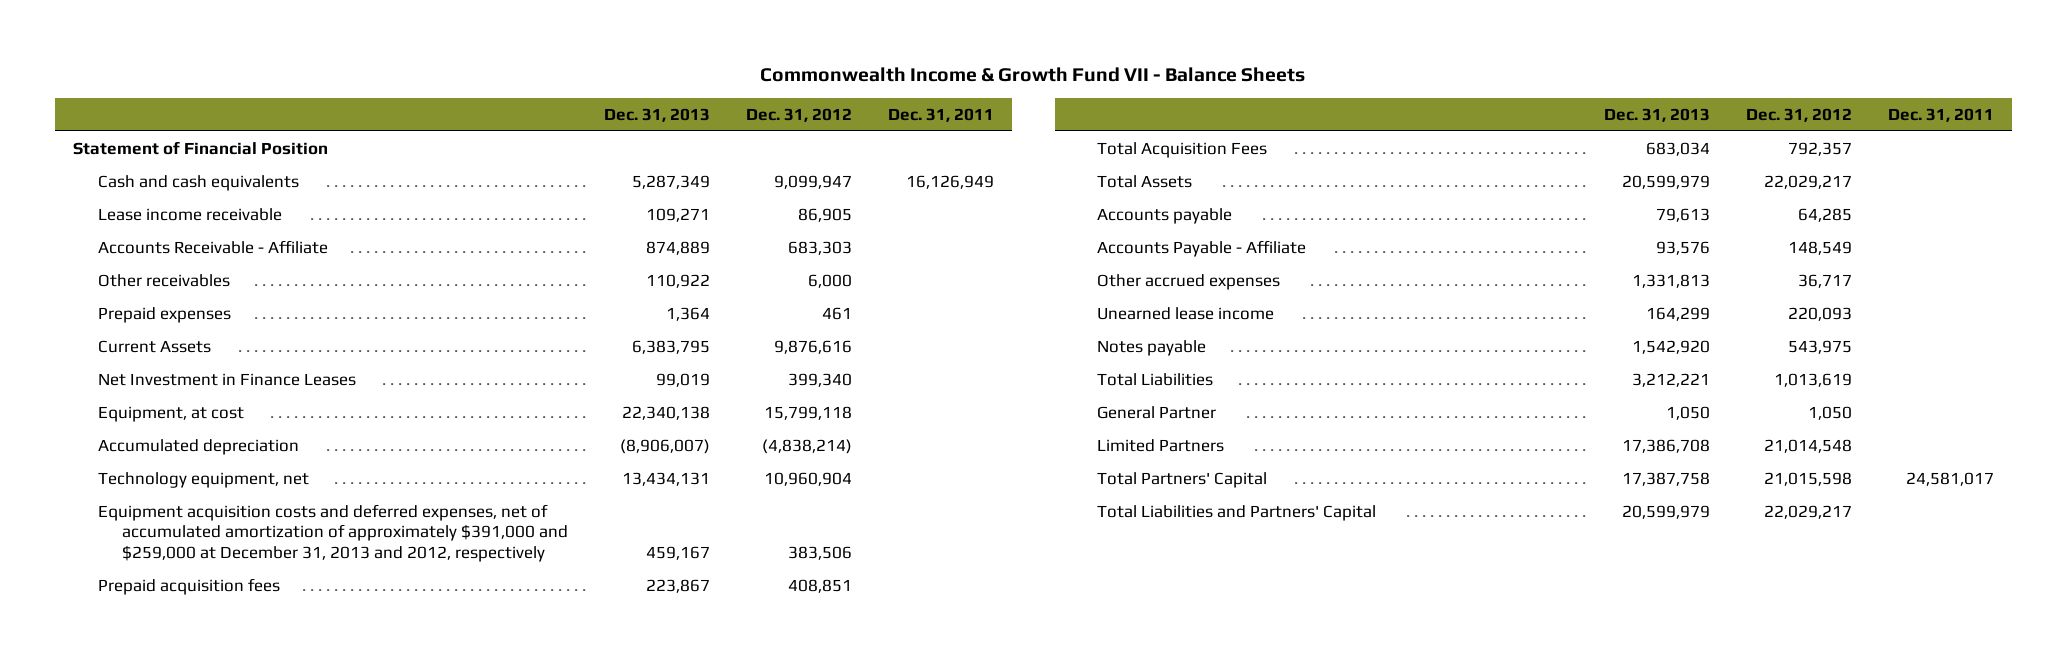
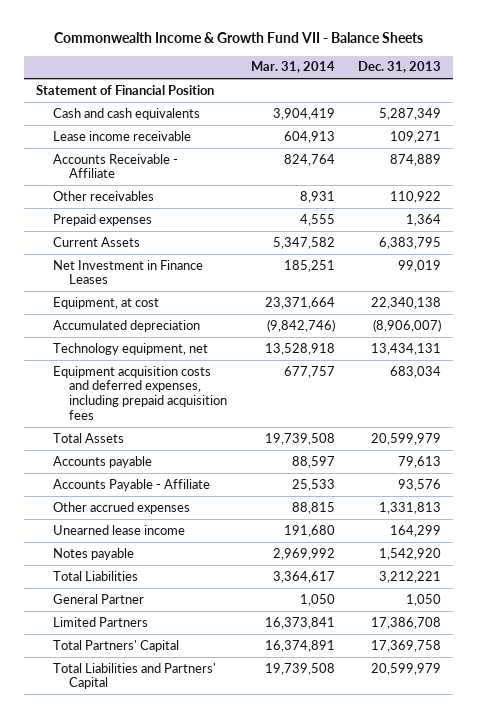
[746,108,853,123] Dec. 31, 2012 -> none
[888,108,995,123] Dec. 31, 2011 -> none
none -> [250,61,335,74] Mar. 31, 2014
[97,577,280,595] Prepaid acquisition fees -> none
[1097,141,1268,158] Total Acquisition Fees -> none
[97,503,569,563] Equipment acquisition costs and deferred expenses, net of accumulated amortization of approximately $391,000 and $259,000 at December 31, 2013 and 2012, respectively -> [52,365,228,420] Equipment acquisition costs and deferred expenses, including prepaid acquisition fees
[646,546,711,561] 459,167 -> [390,365,442,378] 683,034
[1621,471,1710,486] 17,387,758 -> [371,639,442,652] 17,369,758

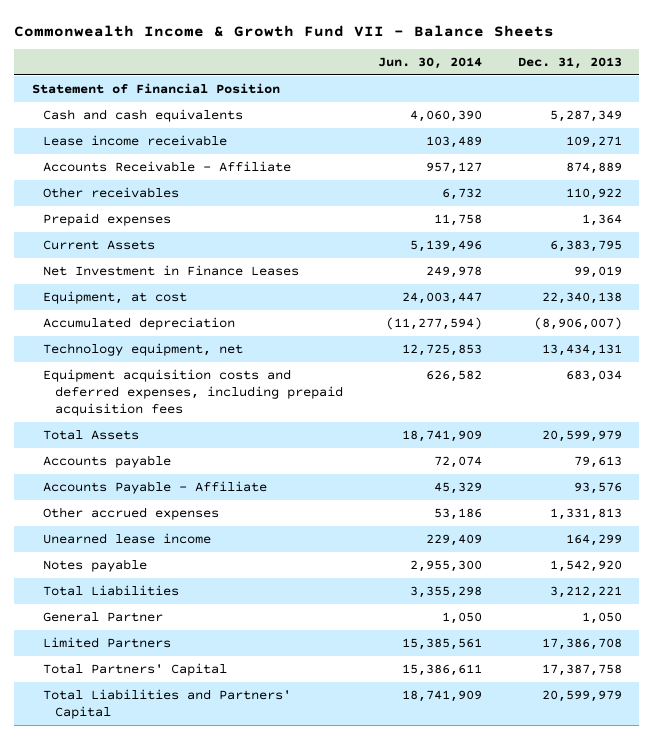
[250,61,335,74] Mar. 31, 2014 -> none
none -> [378,57,483,70] Jun. 30, 2014
[371,639,442,652] 17,369,758 -> [541,663,622,676] 17,387,758

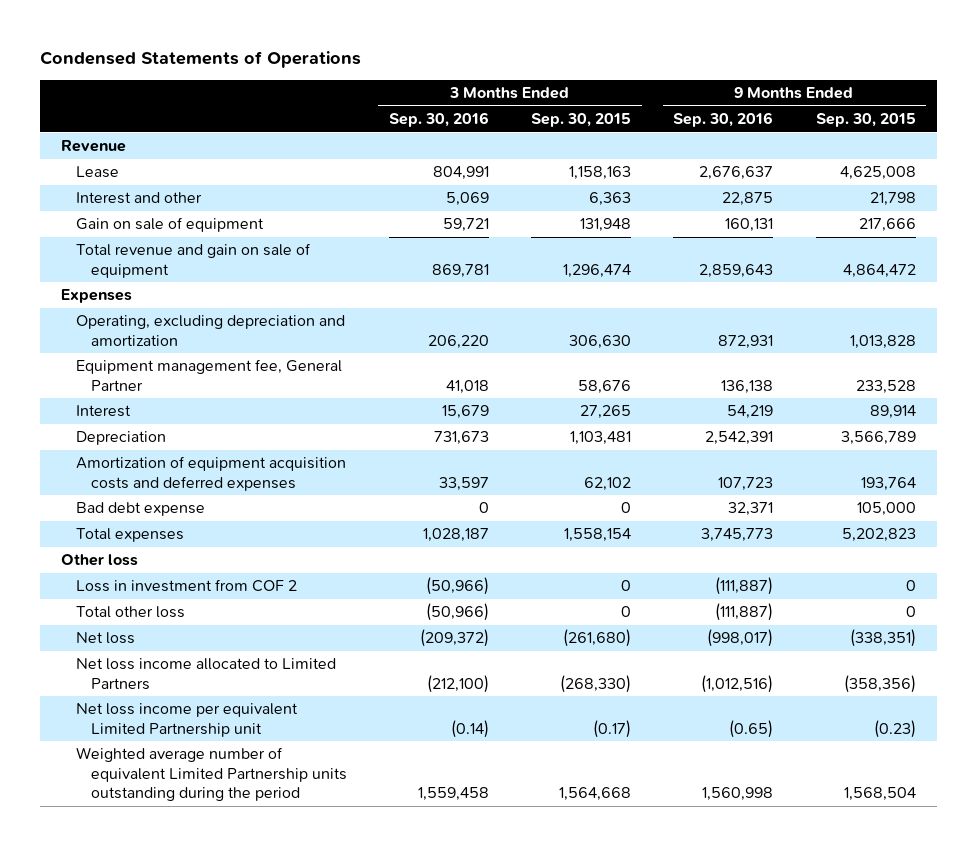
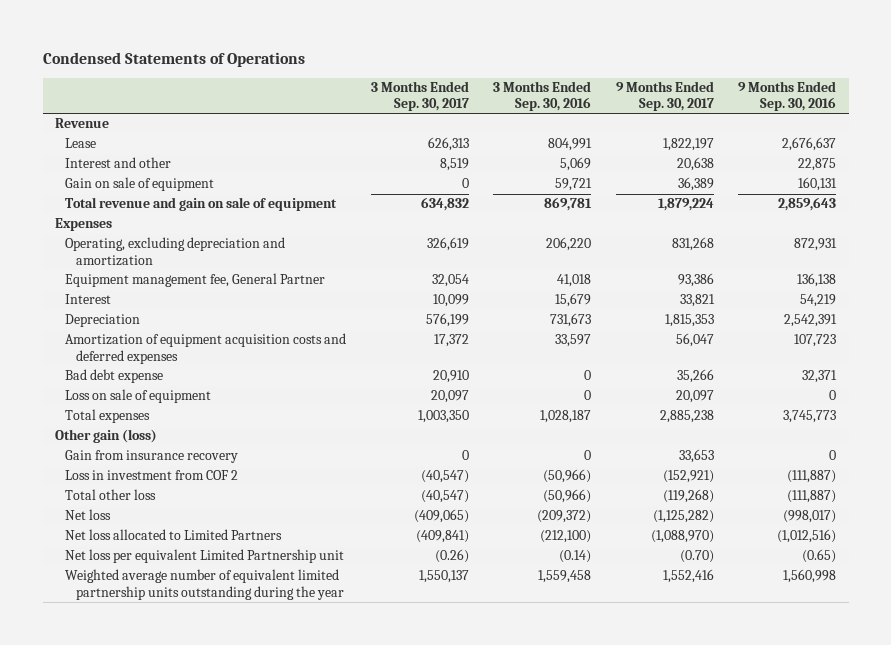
[531,113,632,128] Sep. 30, 2015 -> none
[815,113,916,128] Sep. 30, 2015 -> none
none -> [370,80,469,112] 3 Months Ended Sep. 30, 2017
none -> [615,80,714,112] 9 Months Ended Sep. 30, 2017
none -> [65,389,212,404] Loss on sale of equipment
[60,554,138,567] Other loss -> [54,429,157,444] Other gain (loss)
none -> [65,450,239,464] Gain from insurance recovery
[75,658,336,690] Net loss income allocated to Limited Partners -> [65,529,283,541] Net loss allocated to Limited Partners
[75,703,298,737] Net loss income per equivalent Limited Partnership unit -> [65,549,345,564] Net loss per equivalent Limited Partnership unit
[75,747,347,802] Weighted average number of equivalent Limited Partnership units outstanding during the period -> [65,569,344,600] Weighted average number of equivalent limited partnership units outstanding during the year

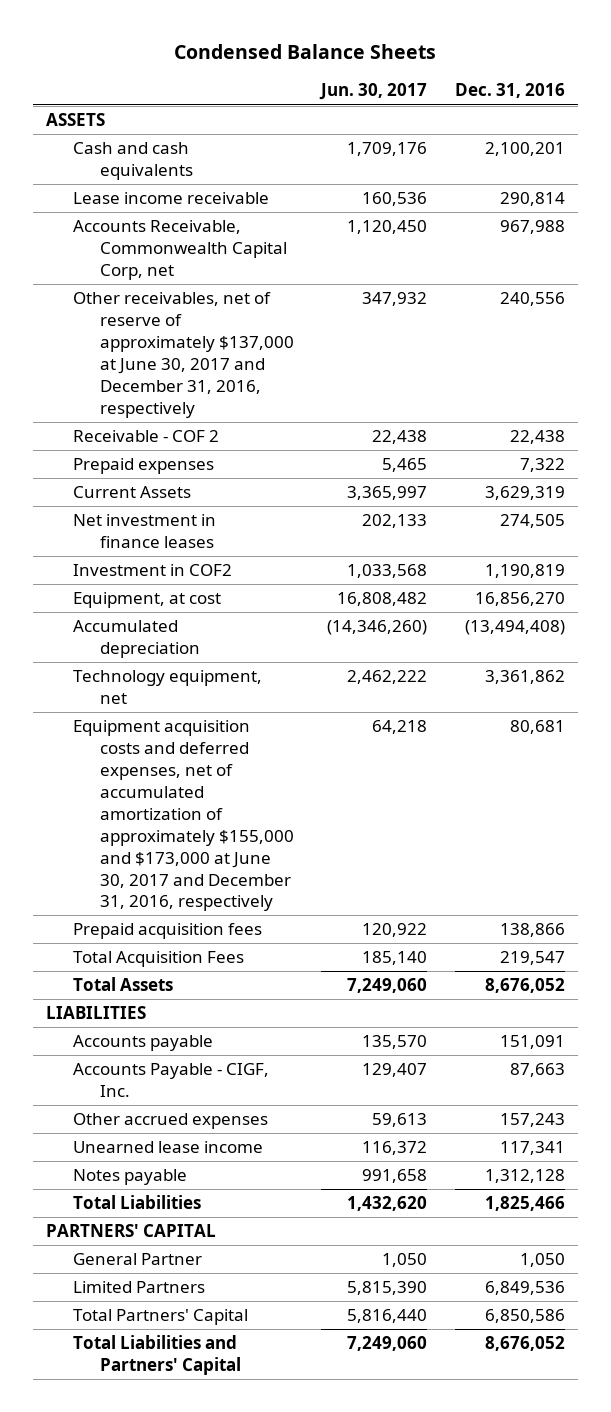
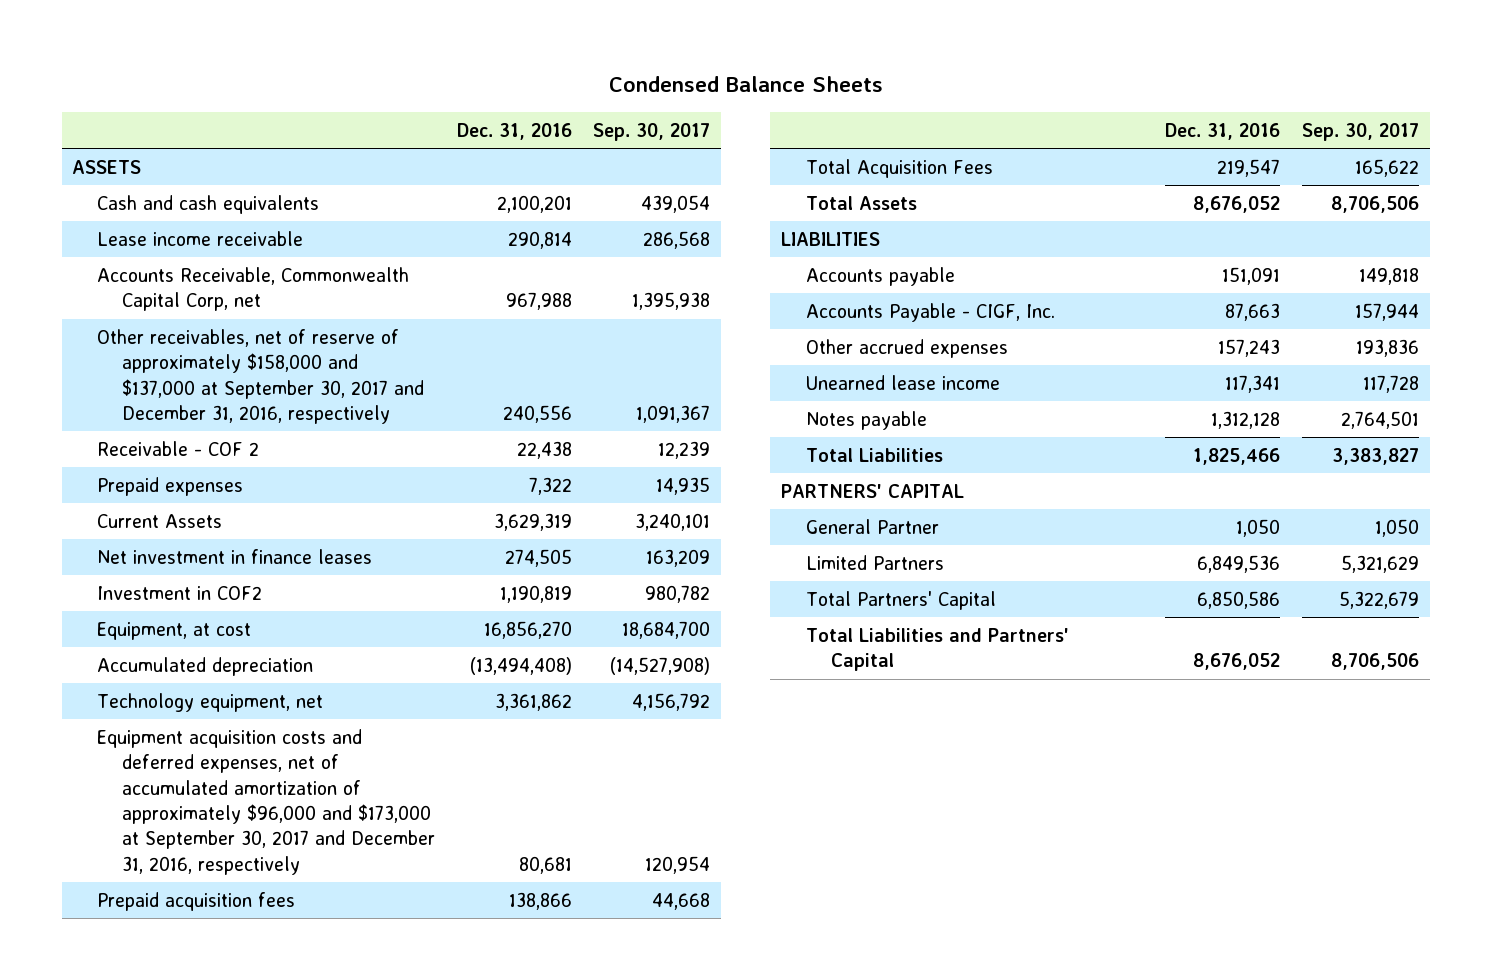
[319,83,428,101] Jun. 30, 2017 -> none
none -> [593,122,711,141] Sep. 30, 2017
[73,292,295,418] Other receivables, net of reserve of approximately $137,000 at June 30, 2017 and December 31, 2016, respectively -> [97,328,425,424] Other receivables, net of reserve of approximately $158,000 and $137,000 at September 30, 2017 and December 31, 2016, respectively
[73,720,295,912] Equipment acquisition costs and deferred expenses, net of accumulated amortization of approximately $155,000 and $173,000 at June 30, 2017 and December 31, 2016, respectively -> [97,728,436,875] Equipment acquisition costs and deferred expenses, net of accumulated amortization of approximately $96,000 and $173,000 at September 30, 2017 and December 31, 2016, respectively

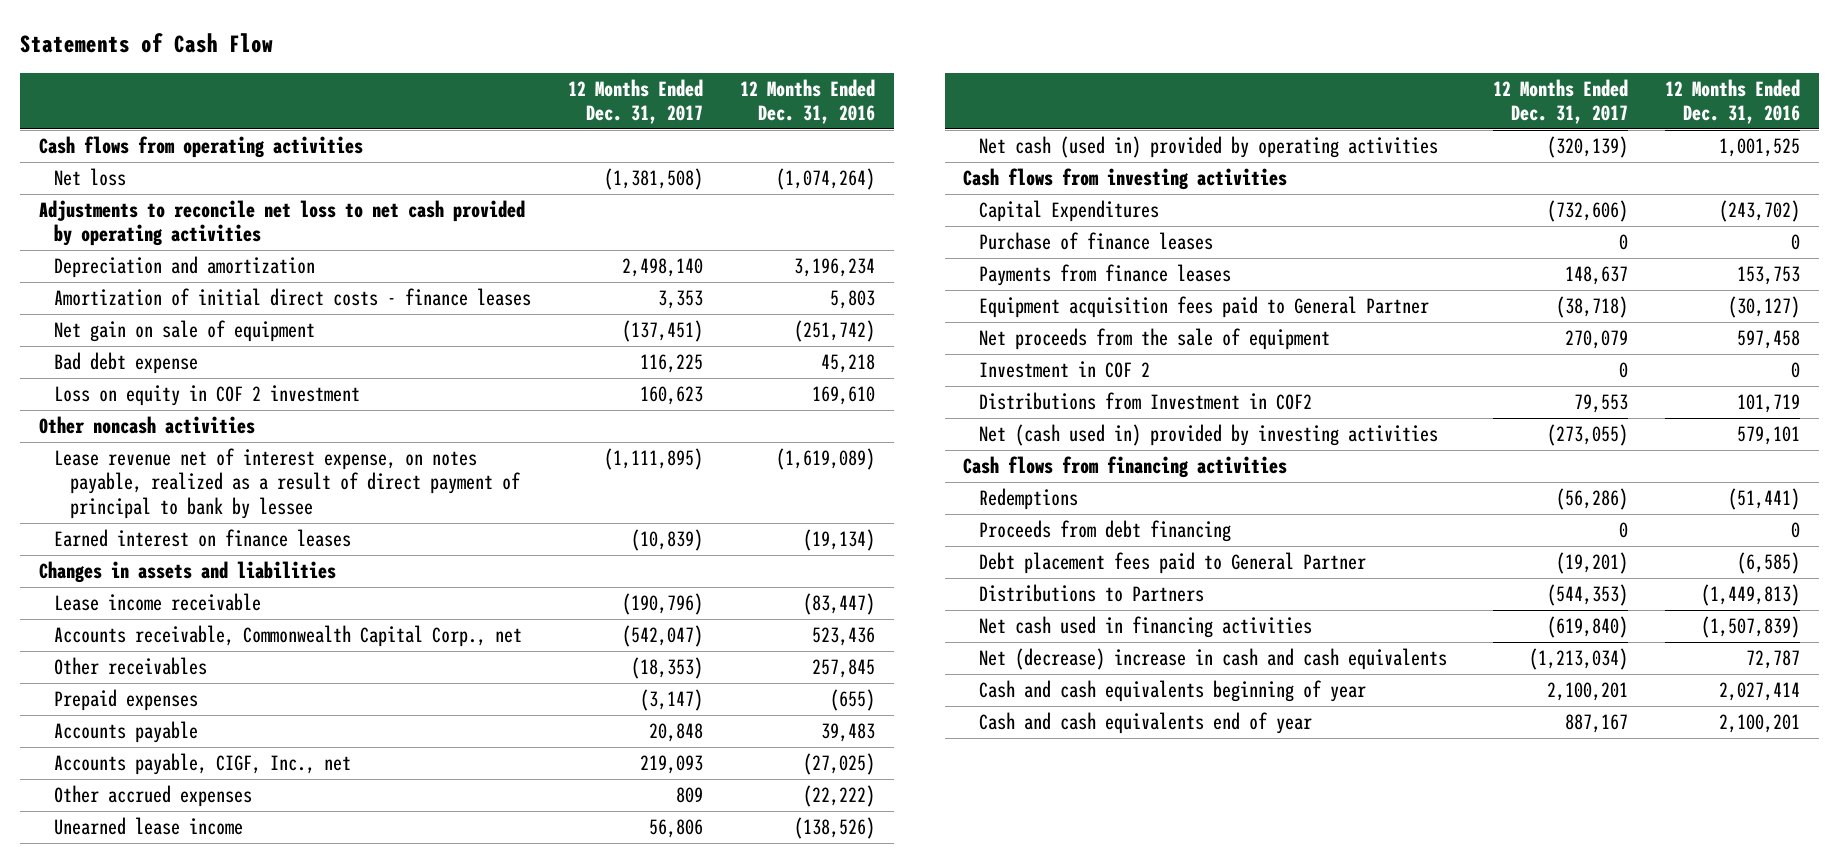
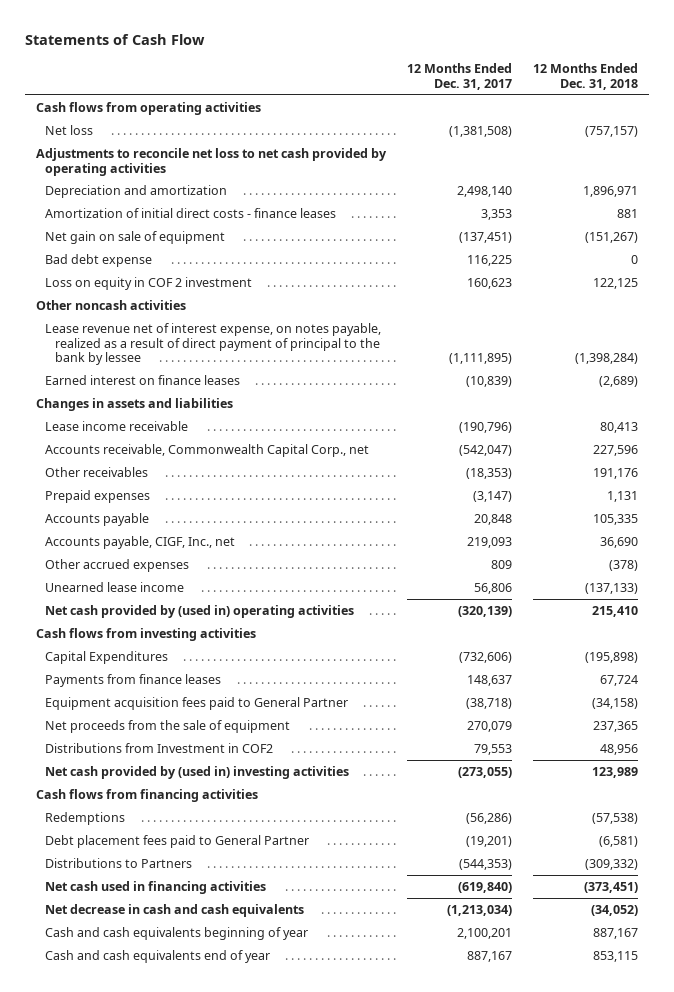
[740,78,876,125] 12 Months Ended Dec. 31, 2016 -> none
none -> [533,63,639,91] 12 Months Ended Dec. 31, 2018
[54,448,522,519] Lease revenue net of interest expense, on notes payable, realized as a result of direct payment of principal to bank by lessee -> [45,322,382,366] Lease revenue net of interest expense, on notes payable, realized as a result of direct payment of principal to the bank by lessee
[979,136,1439,159] Net cash (used in) provided by operating activities -> [45,604,355,618] Net cash provided by (used in) operating activities
[979,232,1214,251] Purchase of finance leases -> none
[979,361,1151,379] Investment in COF 2 -> none
[979,424,1439,447] Net (cash used in) provided by investing activities -> [45,765,350,779] Net cash provided by (used in) investing activities
[979,520,1232,543] Proceeds from debt financing -> none
[979,648,1448,671] Net (decrease) increase in cash and cash equivalents -> [45,903,305,917] Net decrease in cash and cash equivalents

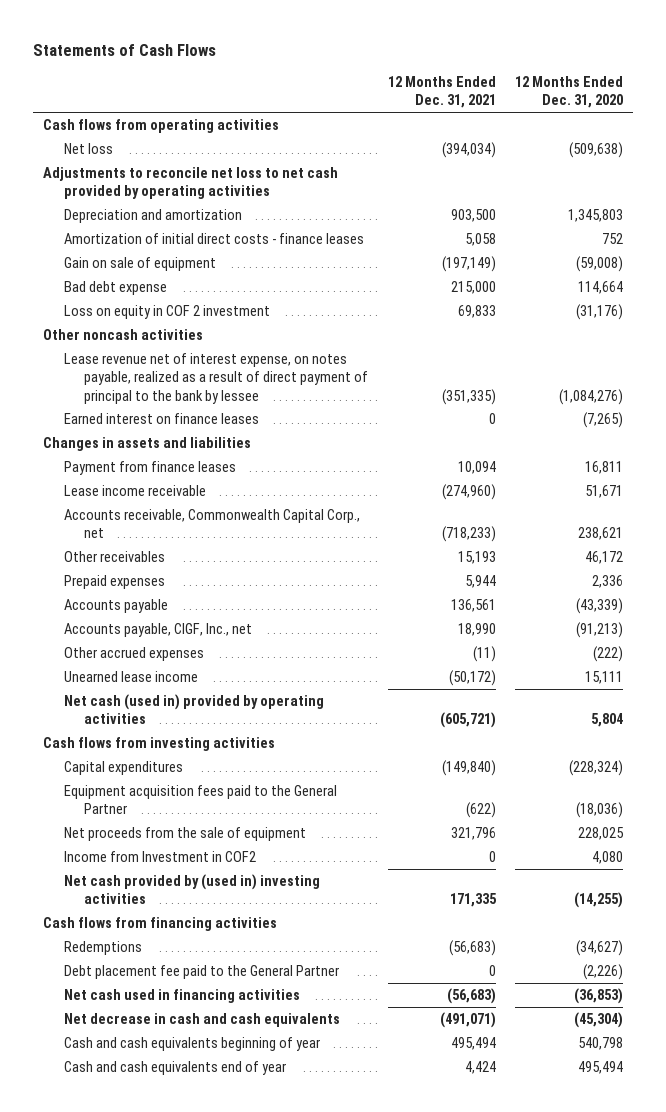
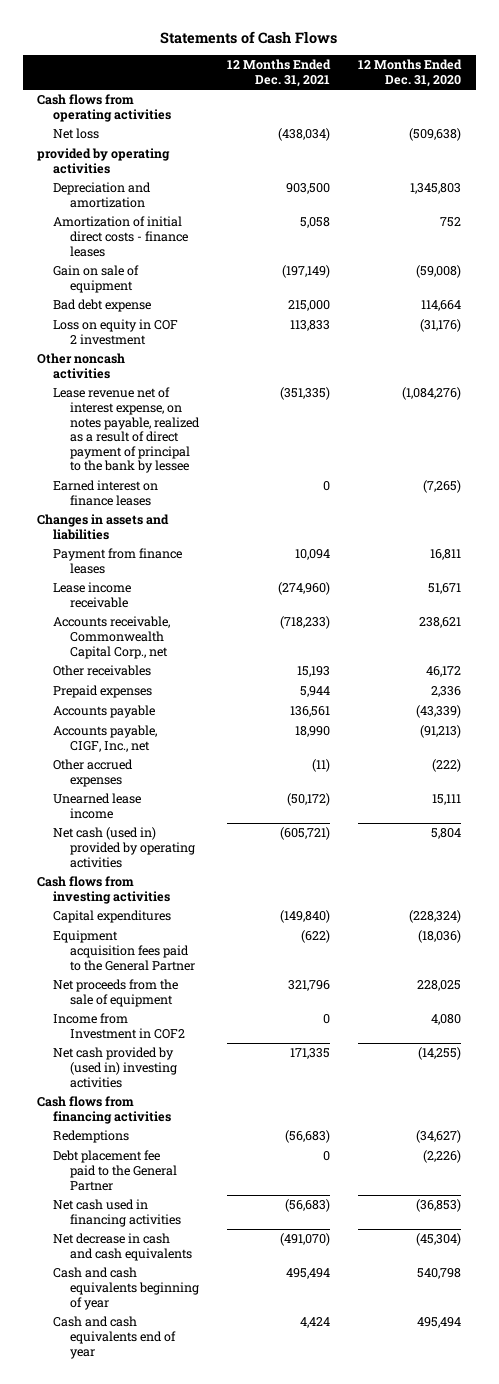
[42,166,338,200] Adjustments to reconcile net loss to net cash provided by operating activities -> none
[441,141,496,158] (394,034) -> [277,128,330,142] (438,034)
none -> [37,148,171,174] provided by operating activities
[457,304,496,318] 69,833 -> [289,320,330,332] 113,833
[439,1011,496,1028] (491,071) -> [279,1233,330,1247] (491,070)

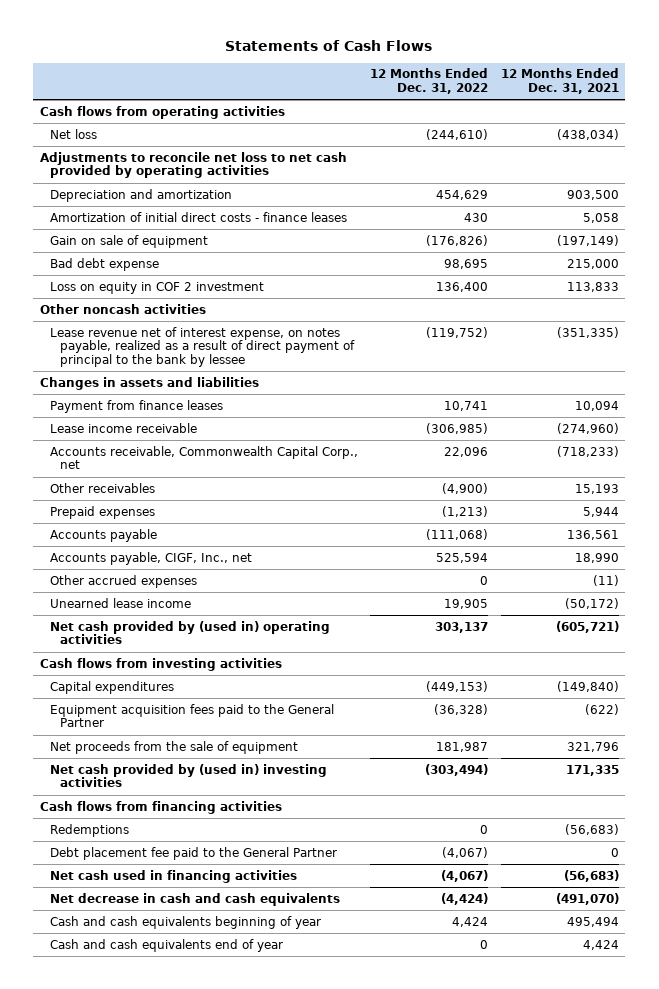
[358,59,463,88] 12 Months Ended Dec. 31, 2020 -> none
none -> [370,68,489,95] 12 Months Ended Dec. 31, 2022
[37,148,171,174] provided by operating activities -> none
none -> [39,151,347,179] Adjustments to reconcile net loss to net cash provided by operating activities
[53,480,159,506] Earned interest on finance leases -> none
[53,827,195,868] Net cash (used in) provided by operating activities -> [49,620,330,645] Net cash provided by (used in) operating activities
[53,1013,185,1039] Income from Investment in COF2 -> none

